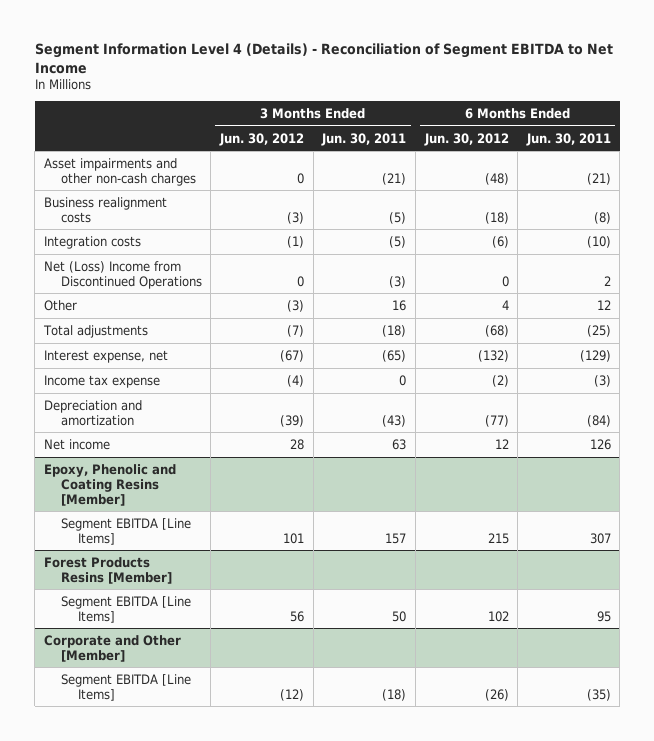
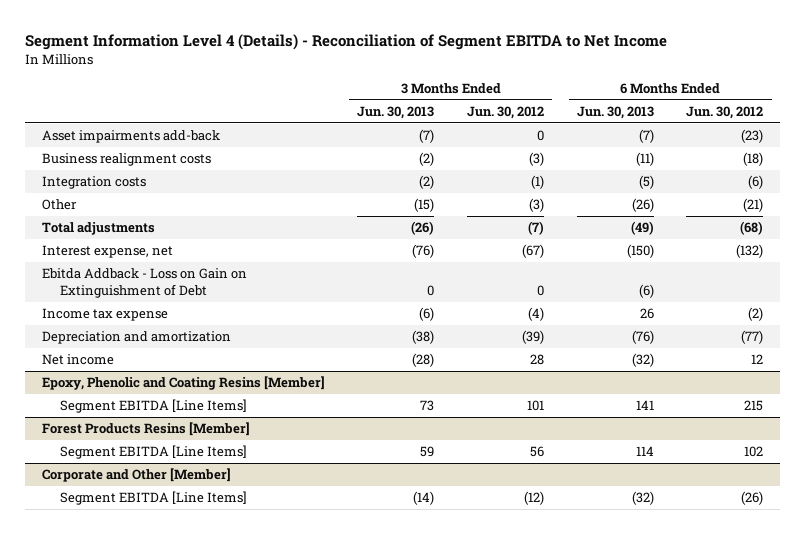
[321,132,407,146] Jun. 30, 2011 -> none
[525,132,611,146] Jun. 30, 2011 -> none
none -> [357,105,435,119] Jun. 30, 2013
none -> [576,105,654,119] Jun. 30, 2013
[43,157,196,186] Asset impairments and other non-cash charges -> none
none -> [41,130,220,144] Asset impairments add-back
[43,260,202,289] Net (Loss) Income from Discontinued Operations -> none
[501,299,509,310] 4 -> [743,198,764,213] (21)
none -> [41,268,247,299] Ebitda Addback - Loss on Gain on Extinguishment of Debt

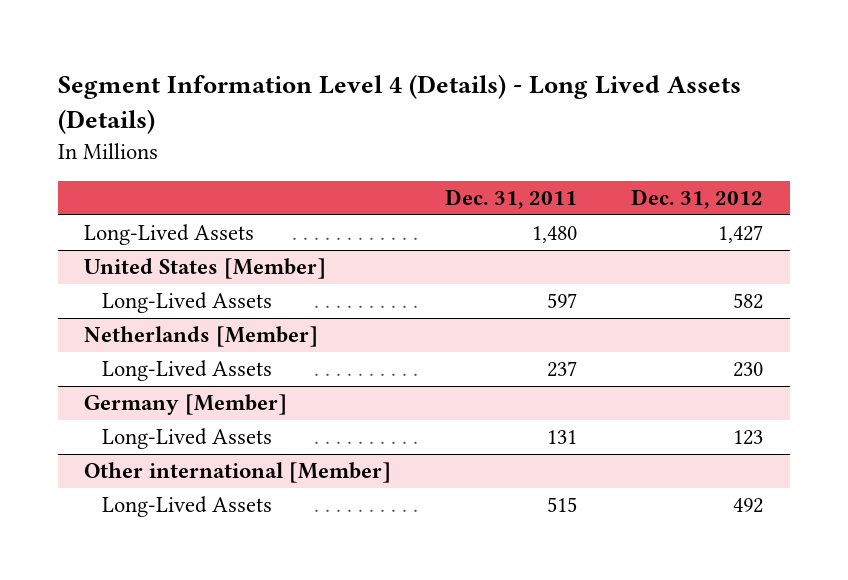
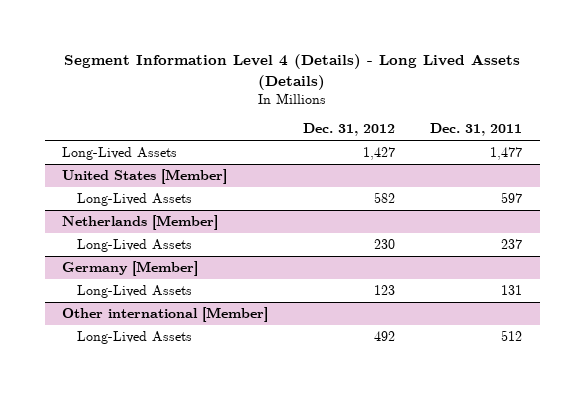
[532,226,578,244] 1,480 -> [490,147,523,161] 1,477
[547,497,578,513] 515 -> [501,330,523,342] 512

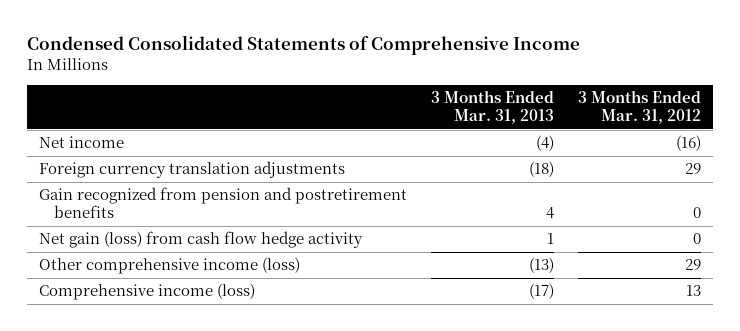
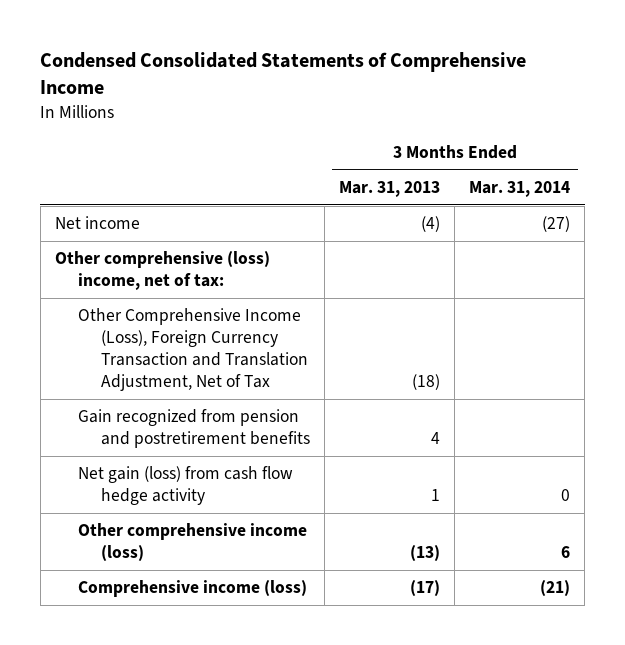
[578,90,702,125] 3 Months Ended Mar. 31, 2012 -> none
none -> [469,180,571,197] Mar. 31, 2014
[39,161,346,179] Foreign currency translation adjustments -> none
none -> [54,251,270,291] Other comprehensive (loss) income, net of tax:
none -> [77,308,309,392] Other Comprehensive Income (Loss), Foreign Currency Transaction and Translation Adjustment, Net of Tax

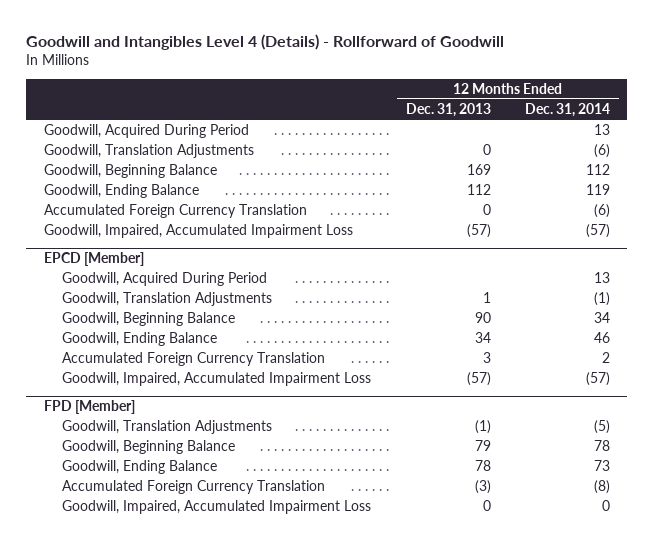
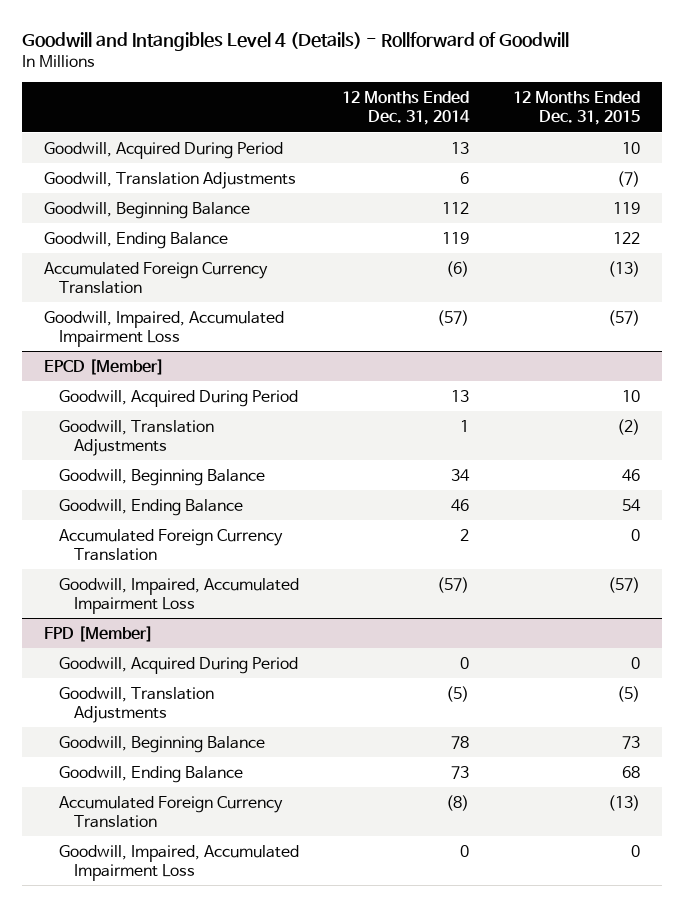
[405,102,491,117] Dec. 31, 2013 -> none
none -> [512,90,640,126] 12 Months Ended Dec. 31, 2015
[594,143,611,158] (6) -> [460,171,470,184] 6
[594,291,611,306] (1) -> [460,419,470,432] 1
none -> [58,656,298,674] Goodwill, Acquired During Period

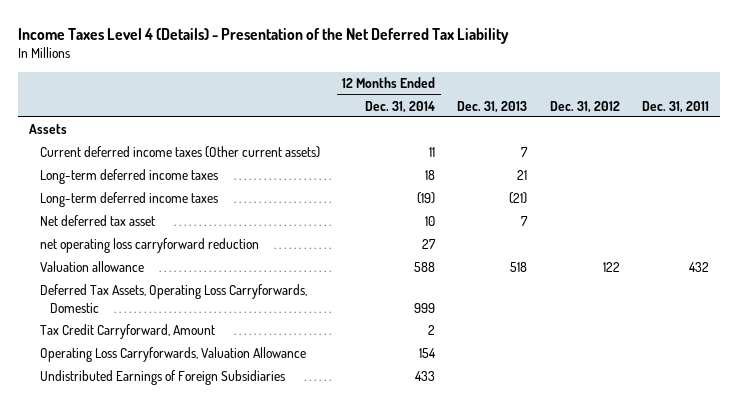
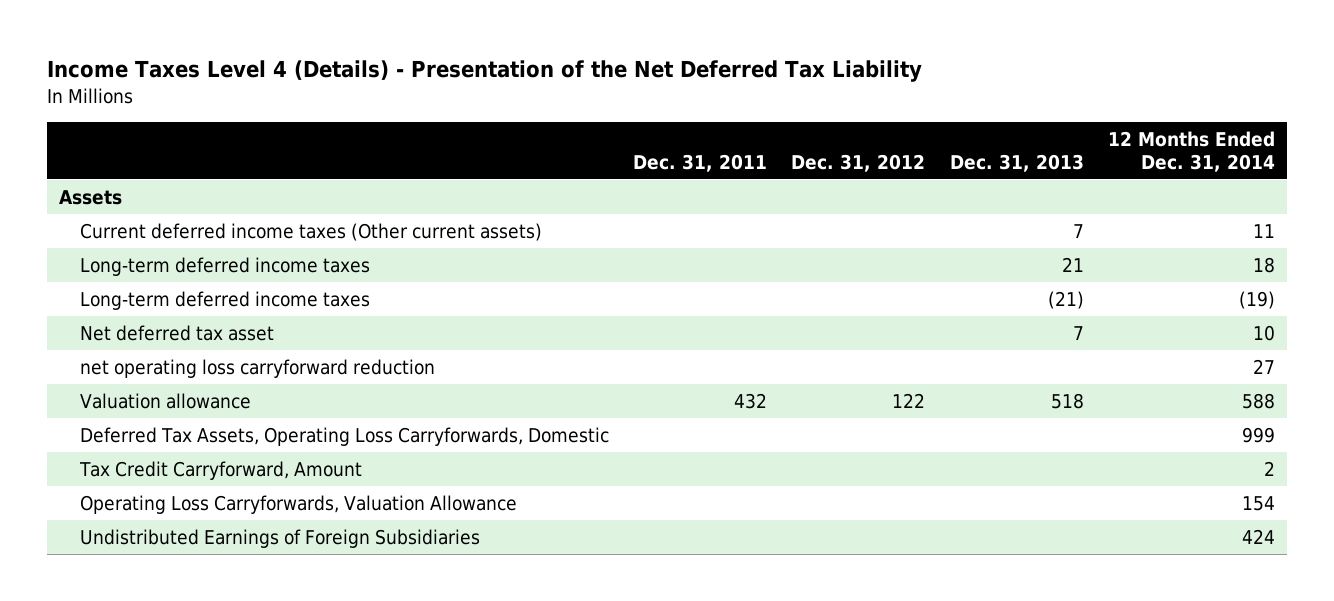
[415,371,436,382] 433 -> [1242,529,1276,545] 424

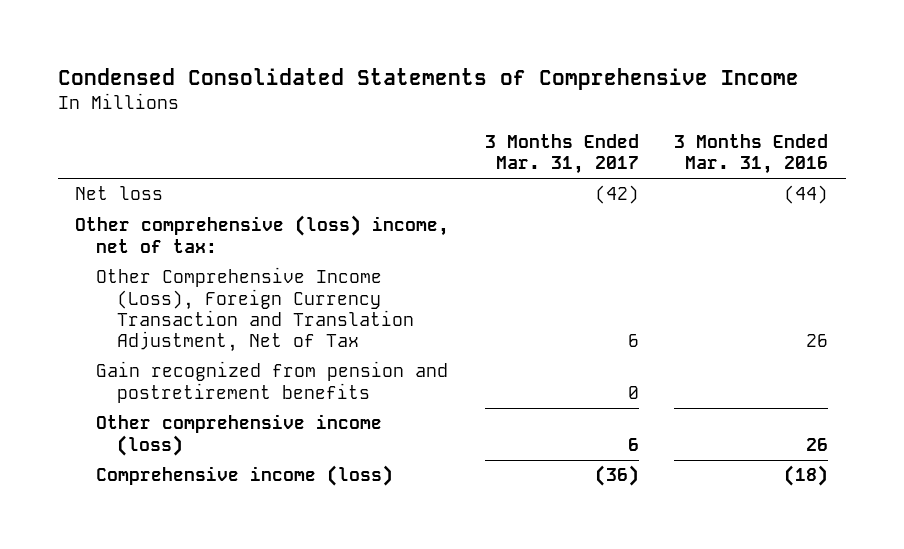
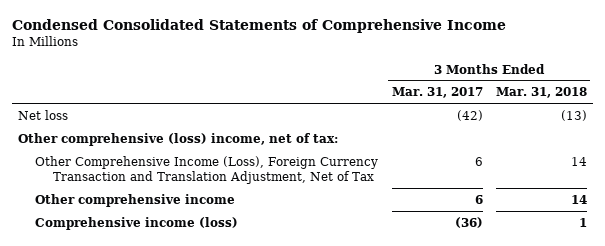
[674,133,829,175] 3 Months Ended Mar. 31, 2016 -> none
none -> [495,87,587,99] Mar. 31, 2018
[96,361,449,403] Gain recognized from pension and postretirement benefits -> none
[96,414,383,456] Other comprehensive income (loss) -> [35,193,236,207] Other comprehensive income

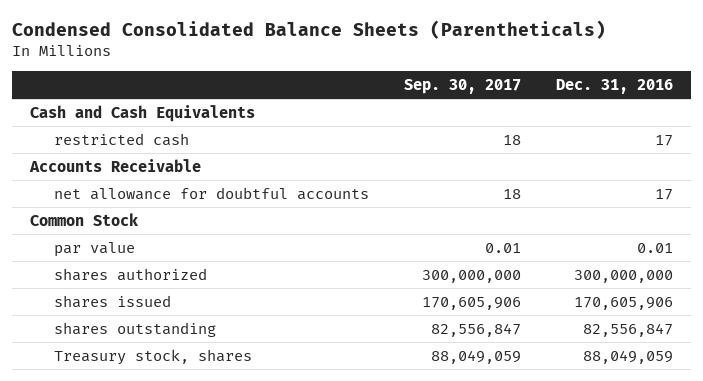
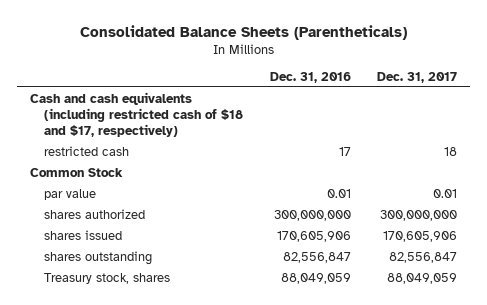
[12,19,607,39] Condensed Consolidated Balance Sheets (Parentheticals) -> [79,24,407,40] Consolidated Balance Sheets (Parentheticals)
[403,78,521,94] Sep. 30, 2017 -> none
none -> [377,71,458,83] Dec. 31, 2017
[29,104,255,122] Cash and Cash Equivalents -> [30,91,244,138] Cash and cash equivalents (including restricted cash of $18 and $17, respectively)
[28,158,201,172] Accounts Receivable -> none
[53,186,369,200] net allowance for doubtful accounts -> none

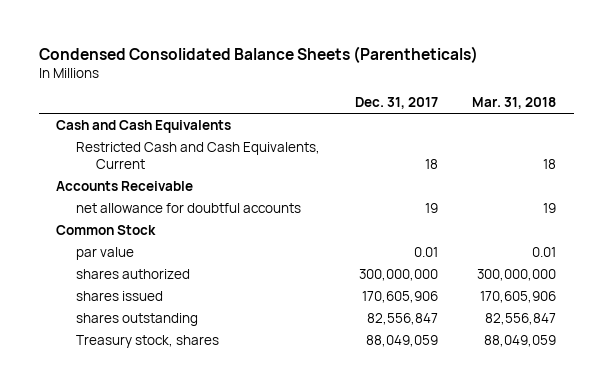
[79,24,407,40] Consolidated Balance Sheets (Parentheticals) -> [38,45,478,63] Condensed Consolidated Balance Sheets (Parentheticals)
[269,71,351,83] Dec. 31, 2016 -> none
none -> [472,97,557,110] Mar. 31, 2018
[30,91,244,138] Cash and cash equivalents (including restricted cash of $18 and $17, respectively) -> [56,119,232,133] Cash and Cash Equivalents
[44,145,130,156] restricted cash -> [76,141,321,170] Restricted Cash and Cash Equivalents, Current
none -> [56,180,194,191] Accounts Receivable
none -> [76,202,302,213] net allowance for doubtful accounts

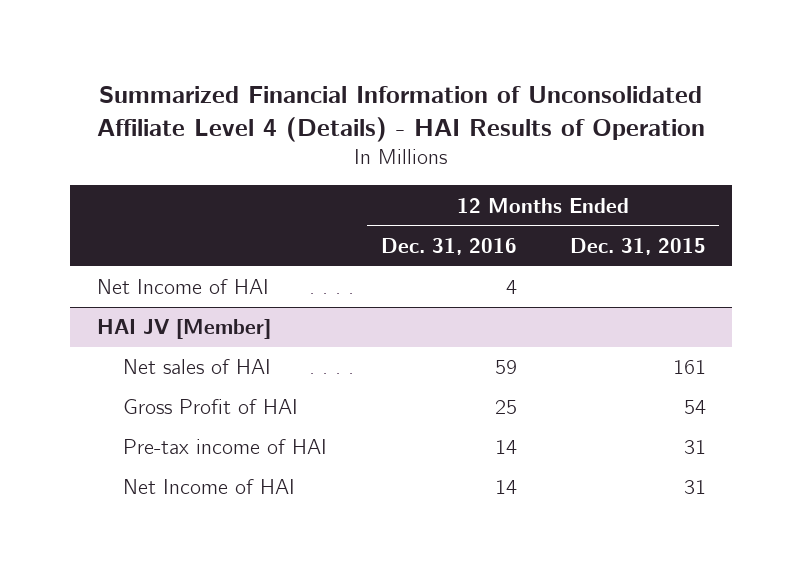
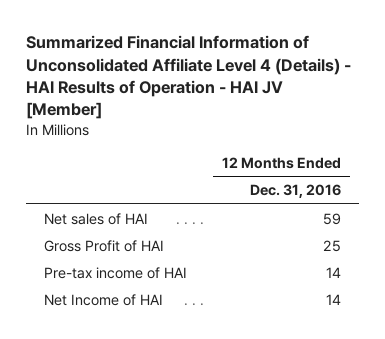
[97,86,706,142] Summarized Financial Information of Unconsolidated Affiliate Level 4 (Details) - HAI Results of Operation -> [25,35,351,120] Summarized Financial Information of Unconsolidated Affiliate Level 4 (Details) - HAI Results of Operation - HAI JV [Member]
[569,237,706,255] Dec. 31, 2015 -> none
[96,279,269,295] Net Income of HAI -> none
[96,319,271,340] HAI JV [Member] -> none

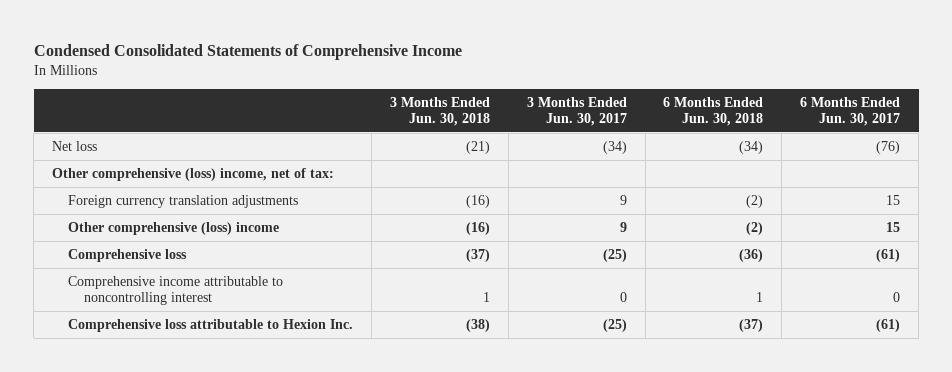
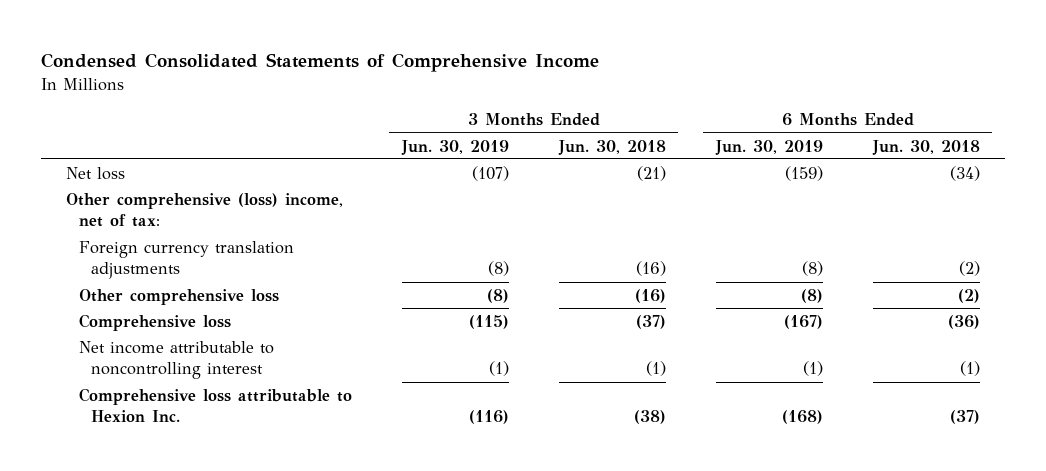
[526,96,627,126] 3 Months Ended Jun. 30, 2017 -> none
[800,96,901,126] 6 Months Ended Jun. 30, 2017 -> none
none -> [400,139,509,155] Jun. 30, 2019
none -> [714,139,823,155] Jun. 30, 2019
[68,221,280,235] Other comprehensive (loss) income -> [78,288,279,305] Other comprehensive loss
[68,275,284,306] Comprehensive income attributable to noncontrolling interest -> [78,340,274,380] Net income attributable to noncontrolling interest
[482,292,490,303] 1 -> [645,361,666,377] (1)
[756,292,764,303] 1 -> [959,361,980,377] (1)

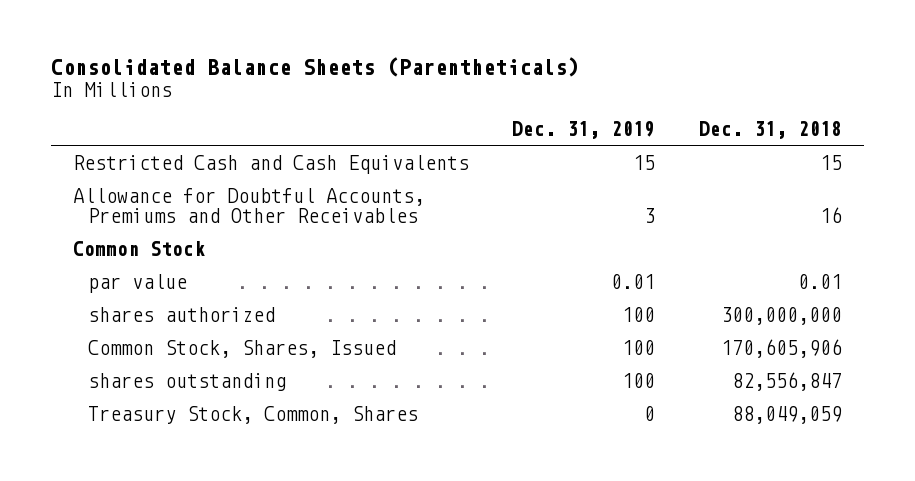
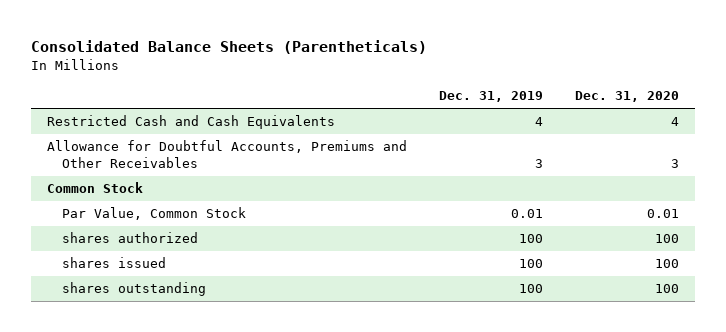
[699,121,843,140] Dec. 31, 2018 -> none
none -> [574,91,679,103] Dec. 31, 2020
[633,154,656,170] 15 -> [534,117,543,127] 4
[88,273,188,293] par value -> [61,207,246,221] Par Value, Common Stock
[88,339,397,358] Common Stock, Shares, Issued -> [61,257,166,269] shares issued
[88,405,419,424] Treasury Stock, Common, Shares -> none

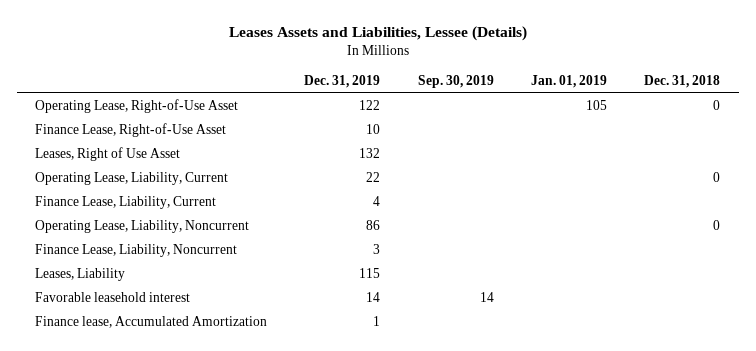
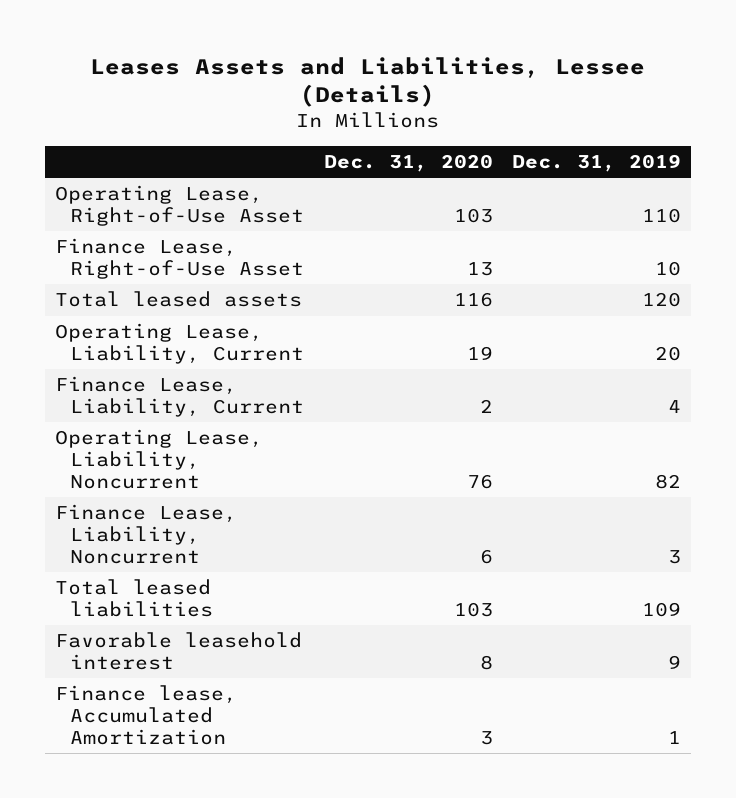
[417,75,494,89] Sep. 30, 2019 -> none
[531,75,608,89] Jan. 01, 2019 -> none
[644,75,721,89] Dec. 31, 2018 -> none
none -> [323,153,493,172] Dec. 31, 2020
[359,100,381,111] 122 -> [641,207,681,223] 110
[35,147,181,162] Leases, Right of Use Asset -> none
none -> [54,291,302,308] Total leased assets
[366,172,381,183] 22 -> [654,345,681,361] 20
[366,220,381,231] 86 -> [654,473,681,489] 82
[35,268,126,282] Leases, Liability -> none
none -> [54,579,214,617] Total leased liabilities
[366,292,381,303] 14 -> [667,654,681,669] 9

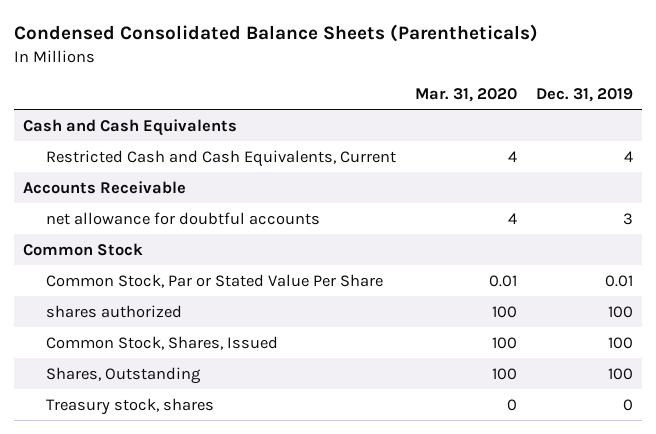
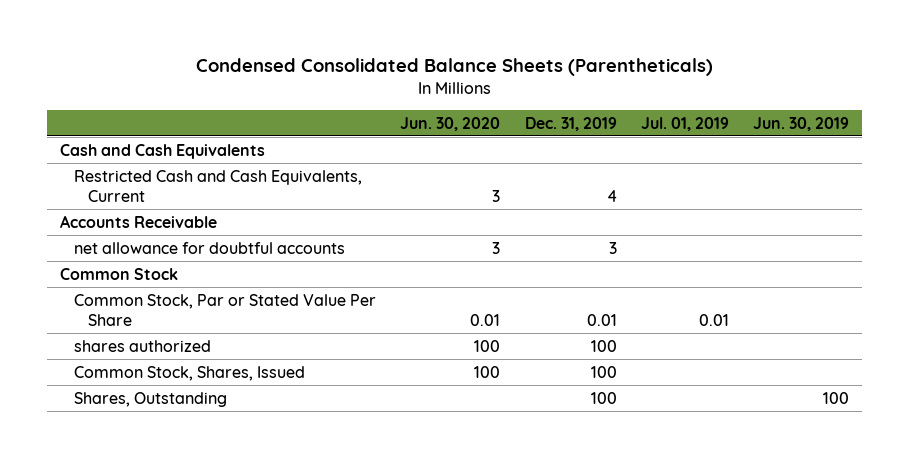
[415,87,518,102] Mar. 31, 2020 -> none
none -> [400,116,501,131] Jun. 30, 2020
none -> [641,116,730,131] Jul. 01, 2019
none -> [753,116,850,131] Jun. 30, 2019
[46,397,215,415] Treasury stock, shares -> none

